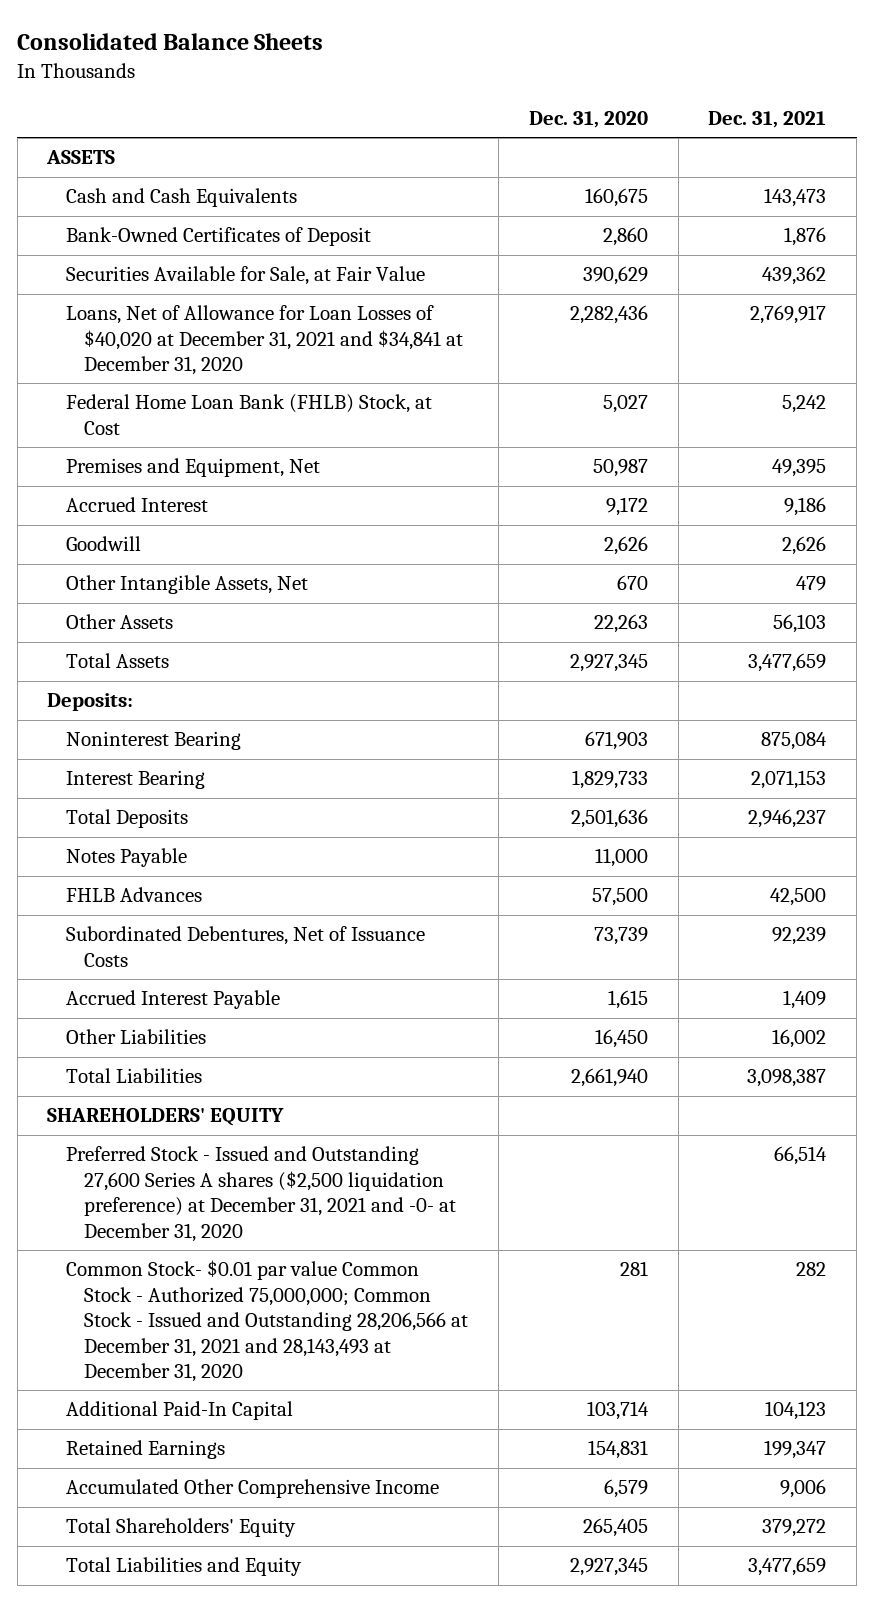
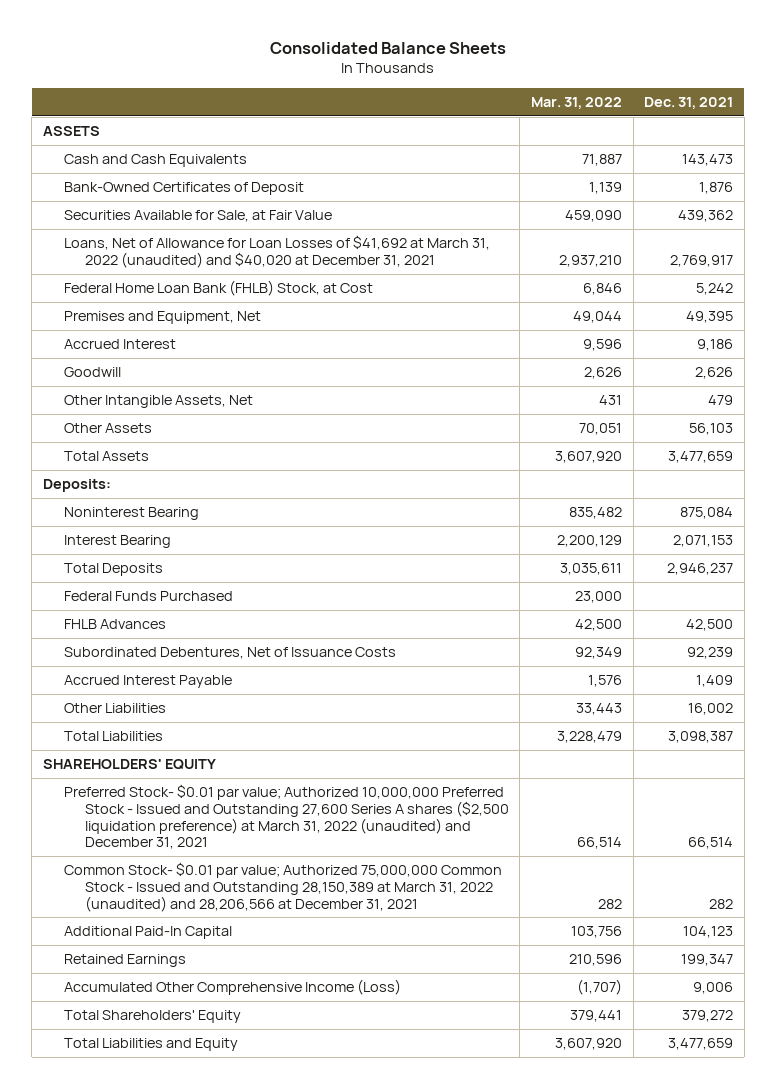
[528,111,648,129] Dec. 31, 2020 -> none
none -> [531,96,623,109] Mar. 31, 2022
[65,305,463,376] Loans, Net of Allowance for Loan Losses of $40,020 at December 31, 2021 and $34,841 at December 31, 2020 -> [63,235,490,268] Loans, Net of Allowance for Loan Losses of $41,692 at March 31, 2022 (unaudited) and $40,020 at December 31, 2021
[65,848,187,868] Notes Payable -> none
none -> [63,591,233,602] Federal Funds Purchased
[65,1146,456,1242] Preferred Stock - Issued and Outstanding 27,600 Series A shares ($2,500 liquidation preference) at December 31, 2021 and -0- at December 31, 2020 -> [63,784,509,850] Preferred Stock- $0.01 par value; Authorized 10,000,000 Preferred Stock - Issued and Outstanding 27,600 Series A shares ($2,500 liquidation preference) at March 31, 2022 (unaudited) and December 31, 2021
[65,1260,468,1382] Common Stock- $0.01 par value Common Stock - Authorized 75,000,000; Common Stock - Issued and Outstanding 28,206,566 at December 31, 2021 and 28,143,493 at December 31, 2020 -> [63,862,502,912] Common Stock- $0.01 par value; Authorized 75,000,000 Common Stock - Issued and Outstanding 28,150,389 at March 31, 2022 (unaudited) and 28,206,566 at December 31, 2021
[65,1479,439,1499] Accumulated Other Comprehensive Income -> [63,979,401,996] Accumulated Other Comprehensive Income (Loss)

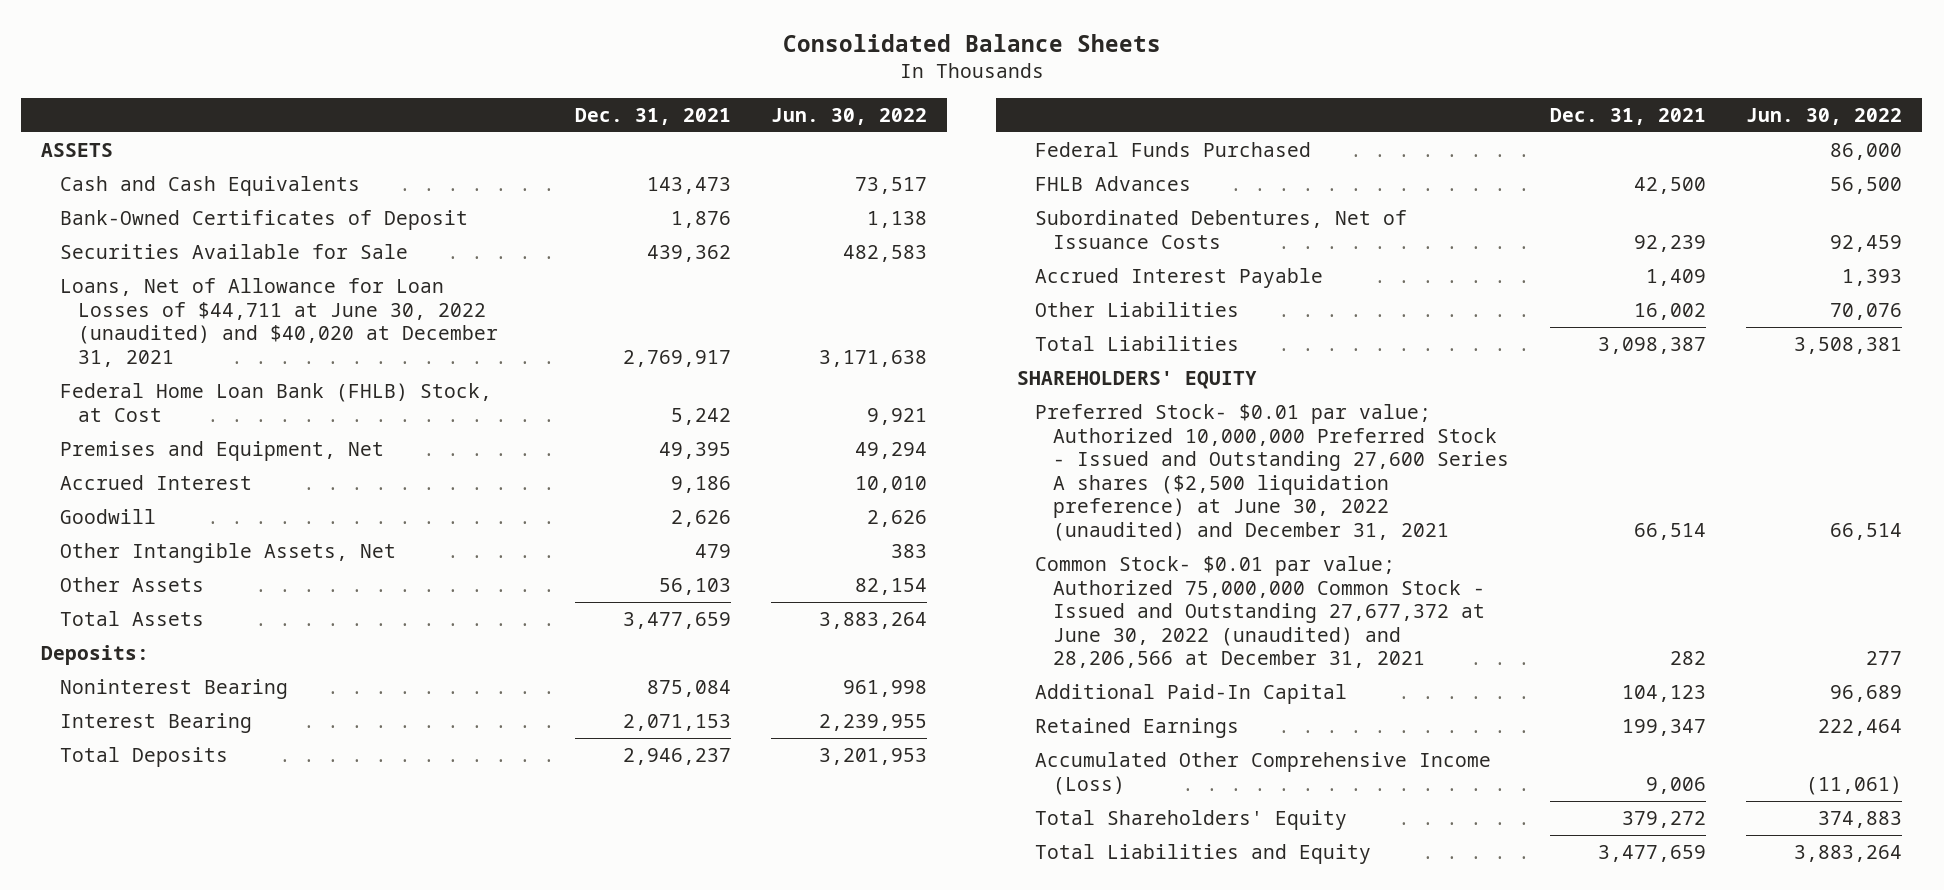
[531,96,623,109] Mar. 31, 2022 -> none
none -> [771,107,928,125] Jun. 30, 2022
[63,210,332,223] Securities Available for Sale, at Fair Value -> [59,244,408,260] Securities Available for Sale
[63,235,490,268] Loans, Net of Allowance for Loan Losses of $41,692 at March 31, 2022 (unaudited) and $40,020 at December 31, 2021 -> [59,278,499,367] Loans, Net of Allowance for Loan Losses of $44,711 at June 30, 2022 (unaudited) and $40,020 at December 31, 2021
[63,784,509,850] Preferred Stock- $0.01 par value; Authorized 10,000,000 Preferred Stock - Issued and Outstanding 27,600 Series A shares ($2,500 liquidation preference) at March 31, 2022 (unaudited) and December 31, 2021 -> [1034,404,1510,541] Preferred Stock- $0.01 par value; Authorized 10,000,000 Preferred Stock - Issued and Outstanding 27,600 Series A shares ($2,500 liquidation preference) at June 30, 2022 (unaudited) and December 31, 2021
[63,862,502,912] Common Stock- $0.01 par value; Authorized 75,000,000 Common Stock - Issued and Outstanding 28,150,389 at March 31, 2022 (unaudited) and 28,206,566 at December 31, 2021 -> [1034,556,1486,669] Common Stock- $0.01 par value; Authorized 75,000,000 Common Stock - Issued and Outstanding 27,677,372 at June 30, 2022 (unaudited) and 28,206,566 at December 31, 2021

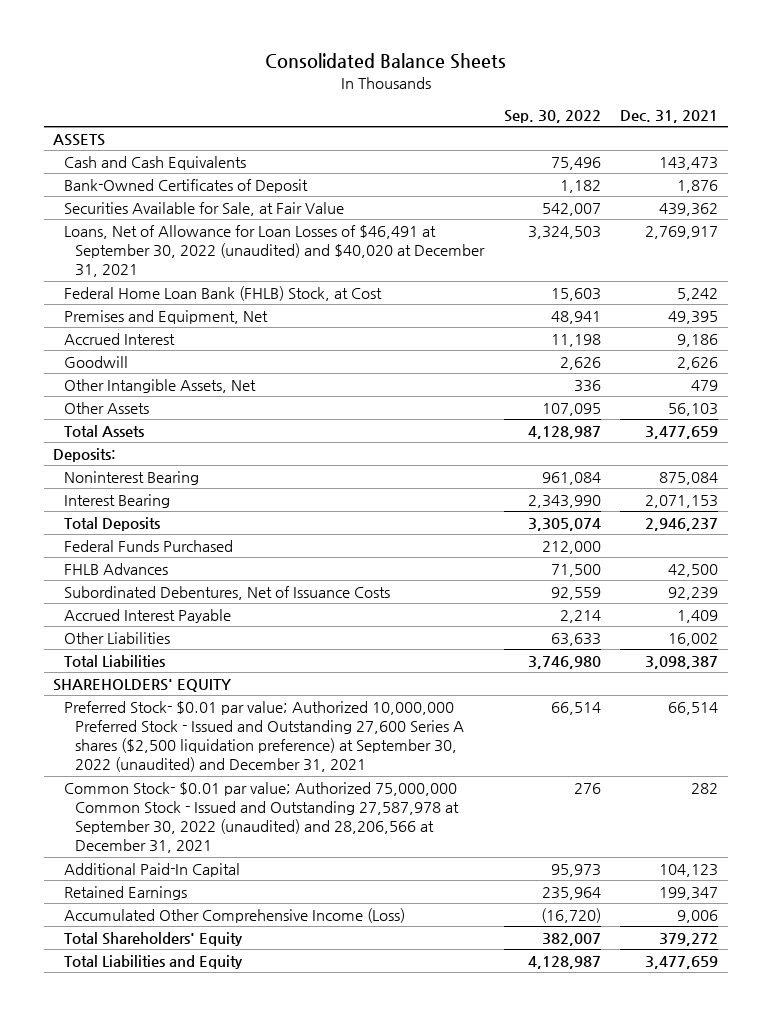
[771,107,928,125] Jun. 30, 2022 -> none
none -> [503,109,601,123] Sep. 30, 2022
[59,244,408,260] Securities Available for Sale -> [64,201,345,216] Securities Available for Sale, at Fair Value
[59,278,499,367] Loans, Net of Allowance for Loan Losses of $44,711 at June 30, 2022 (unaudited) and $40,020 at December 31, 2021 -> [64,224,486,278] Loans, Net of Allowance for Loan Losses of $46,491 at September 30, 2022 (unaudited) and $40,020 at December 31, 2021
[1034,404,1510,541] Preferred Stock- $0.01 par value; Authorized 10,000,000 Preferred Stock - Issued and Outstanding 27,600 Series A shares ($2,500 liquidation preference) at June 30, 2022 (unaudited) and December 31, 2021 -> [64,700,465,773] Preferred Stock- $0.01 par value; Authorized 10,000,000 Preferred Stock - Issued and Outstanding 27,600 Series A shares ($2,500 liquidation preference) at September 30, 2022 (unaudited) and December 31, 2021
[1034,556,1486,669] Common Stock- $0.01 par value; Authorized 75,000,000 Common Stock - Issued and Outstanding 27,677,372 at June 30, 2022 (unaudited) and 28,206,566 at December 31, 2021 -> [64,781,460,854] Common Stock- $0.01 par value; Authorized 75,000,000 Common Stock - Issued and Outstanding 27,587,978 at September 30, 2022 (unaudited) and 28,206,566 at December 31, 2021

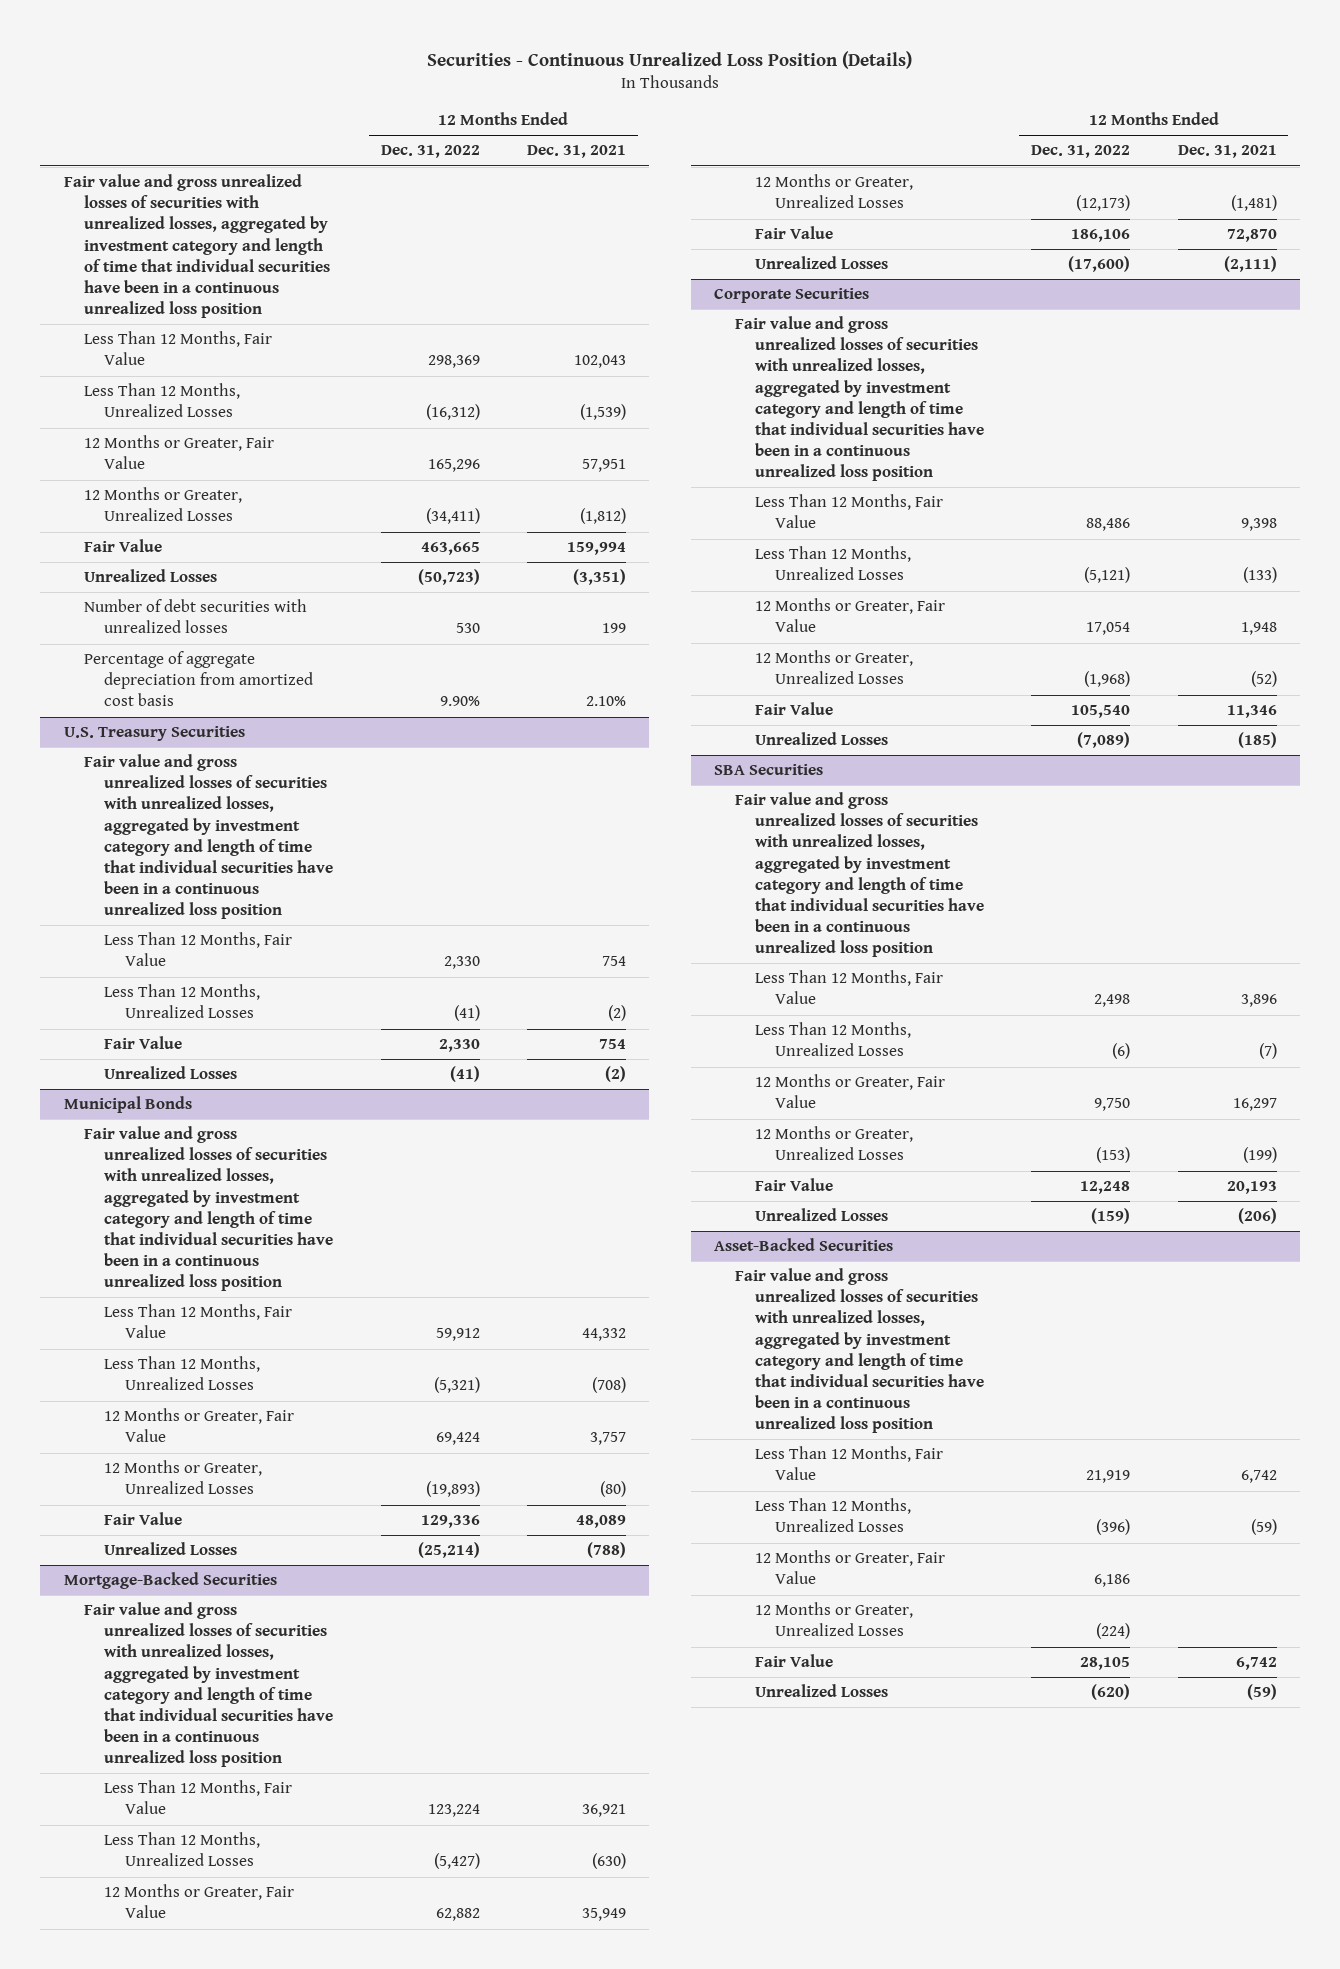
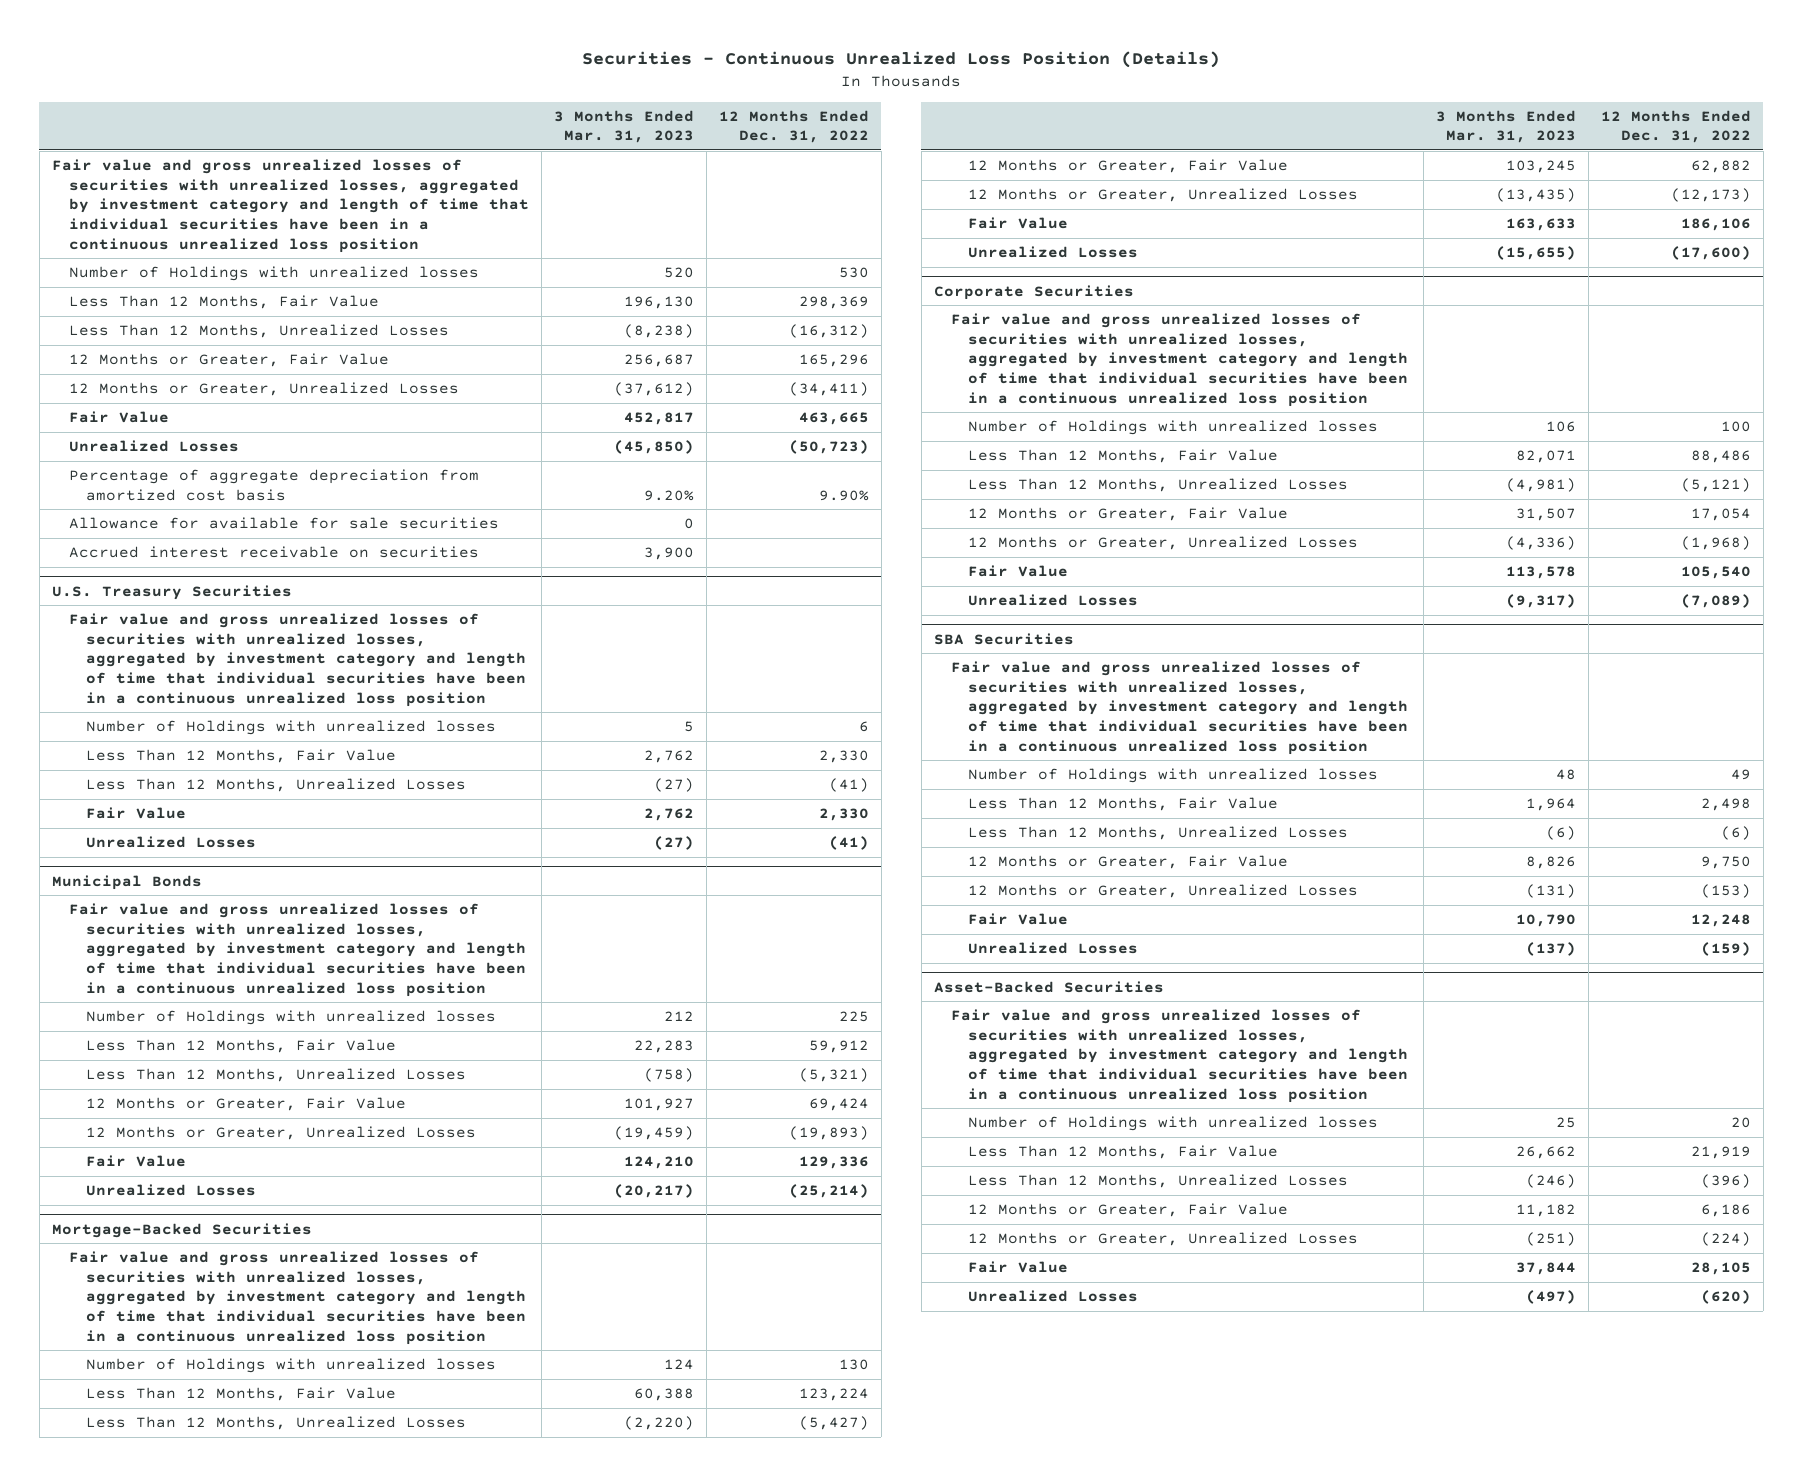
[526,145,626,159] Dec. 31, 2021 -> none
none -> [553,109,694,144] 3 Months Ended Mar. 31, 2023
none -> [69,265,480,281] Number of Holdings with unrealized losses
[84,599,308,634] Number of debt securities with unrealized losses -> none
none -> [69,516,500,529] Allowance for available for sale securities
none -> [69,545,480,558] Accrued interest receivable on securities
none -> [86,719,497,735] Number of Holdings with unrealized losses
none -> [86,1009,497,1025] Number of Holdings with unrealized losses
none -> [86,1357,497,1373] Number of Holdings with unrealized losses
none -> [968,419,1379,435] Number of Holdings with unrealized losses
none -> [968,767,1379,783] Number of Holdings with unrealized losses
none -> [968,1115,1379,1131] Number of Holdings with unrealized losses

